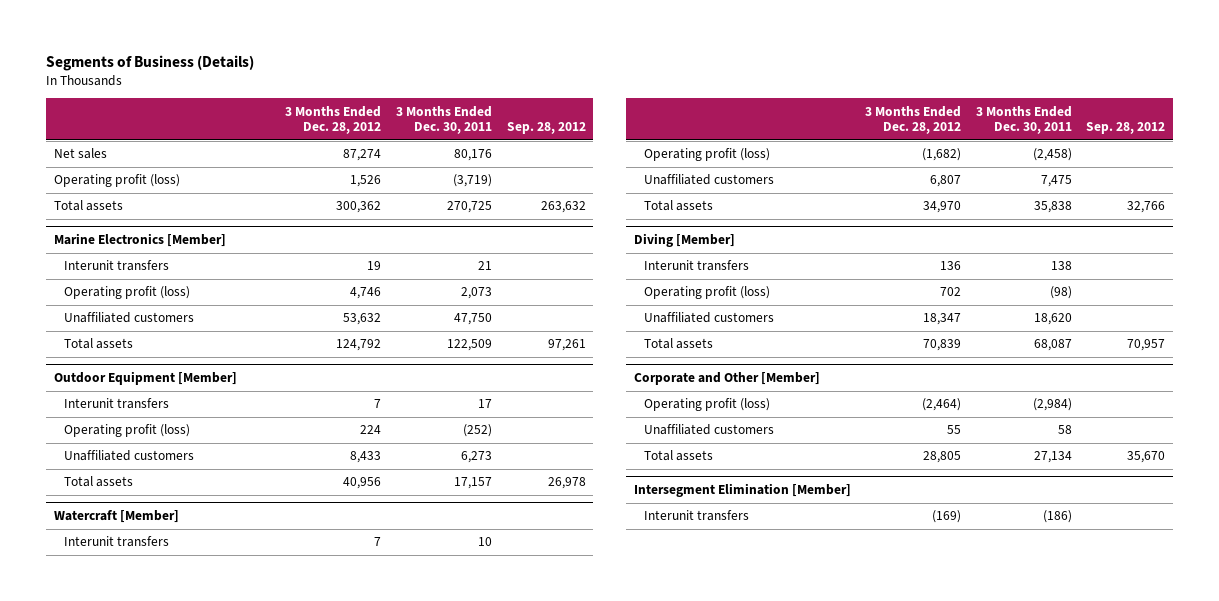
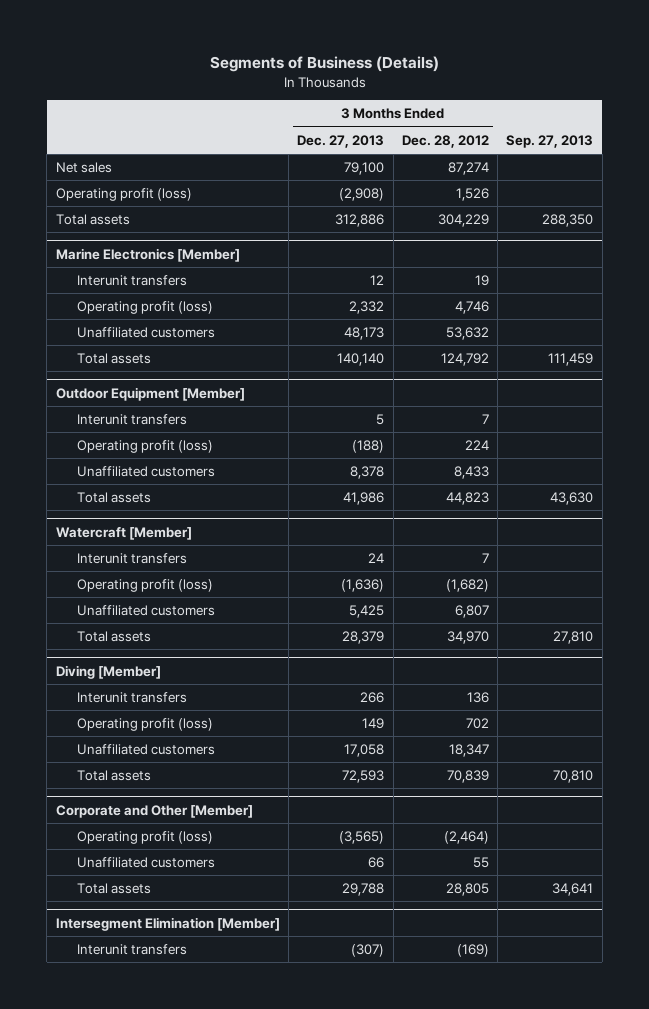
[395,105,492,135] 3 Months Ended Dec. 30, 2011 -> none
[506,122,586,135] Sep. 28, 2012 -> none
none -> [297,134,385,148] Dec. 27, 2013
none -> [506,134,594,148] Sep. 27, 2013
[336,201,382,214] 300,362 -> [437,214,489,228] 304,229
[343,477,382,490] 40,956 -> [445,492,489,506] 44,823

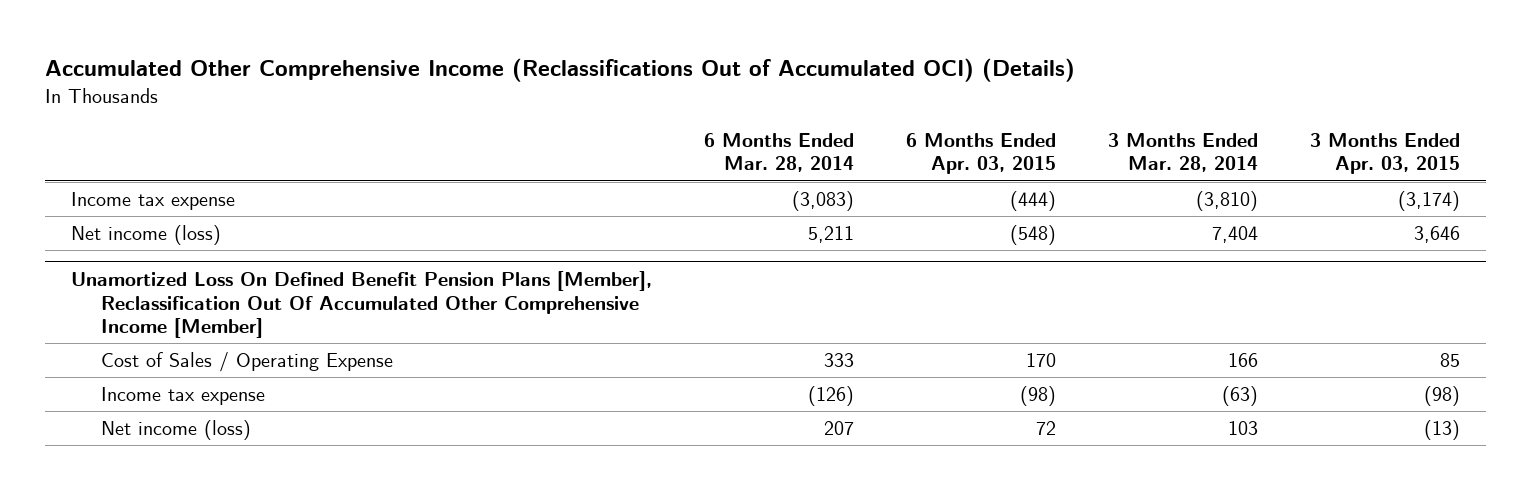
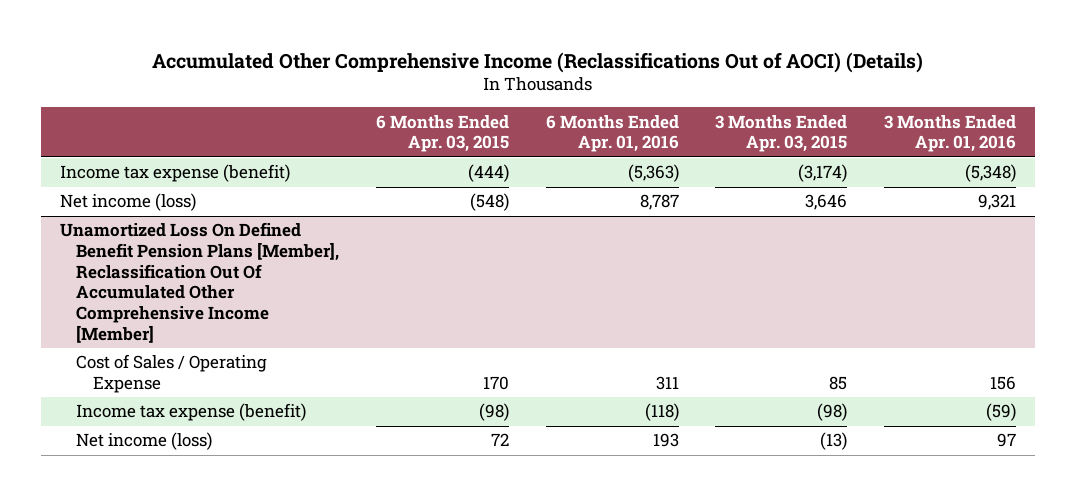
[45,58,1076,83] Accumulated Other Comprehensive Income (Reclassifications Out of Accumulated OCI) (Details) -> [151,51,923,73] Accumulated Other Comprehensive Income (Reclassifications Out of AOCI) (Details)
[704,132,855,173] 6 Months Ended Mar. 28, 2014 -> none
[1108,132,1259,173] 3 Months Ended Mar. 28, 2014 -> none
none -> [545,114,679,153] 6 Months Ended Apr. 01, 2016
none -> [884,114,1017,153] 3 Months Ended Apr. 01, 2016
[71,191,236,210] Income tax expense -> [59,164,290,183] Income tax expense (benefit)
[100,386,265,405] Income tax expense -> [76,403,307,422] Income tax expense (benefit)

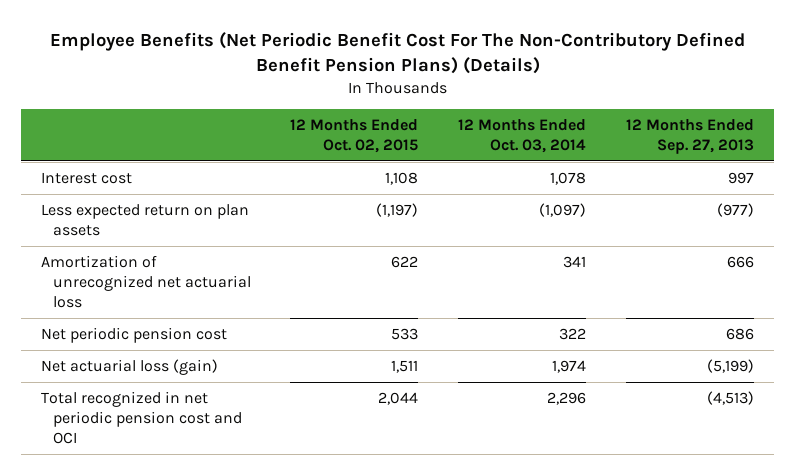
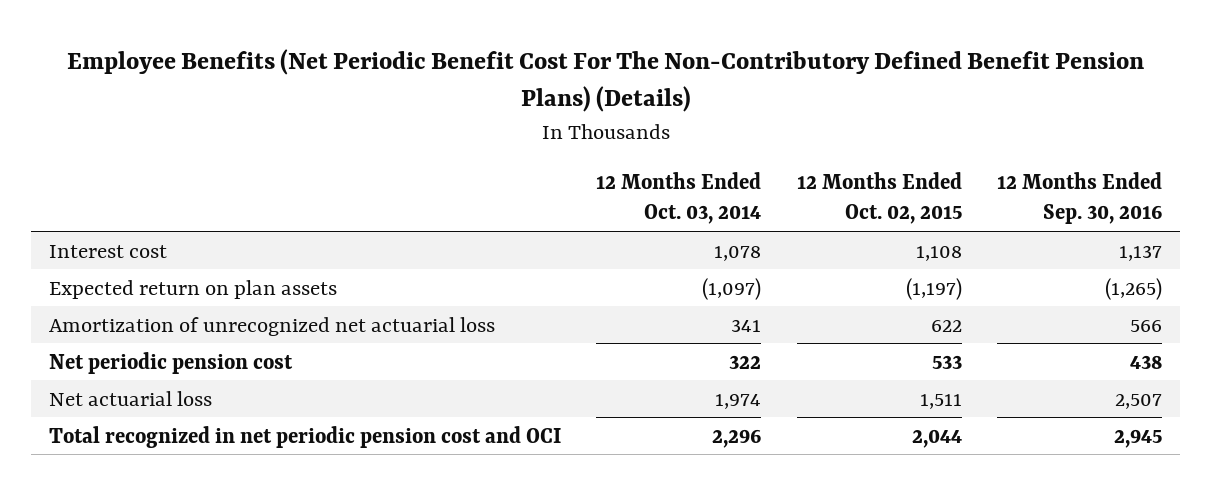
[625,118,754,154] 12 Months Ended Sep. 27, 2013 -> none
none -> [997,171,1163,225] 12 Months Ended Sep. 30, 2016
[41,204,250,237] Less expected return on plan assets -> [48,279,337,299] Expected return on plan assets
[41,359,219,376] Net actuarial loss (gain) -> [48,390,212,406] Net actuarial loss

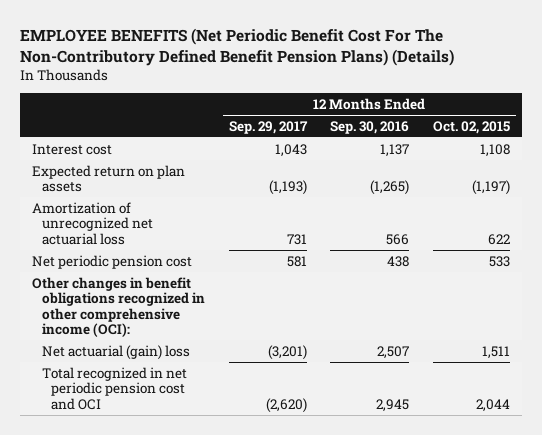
[66,48,1144,113] Employee Benefits (Net Periodic Benefit Cost For The Non-Contributory Defined Benefit Pension Plans) (Details) -> [20,28,455,66] EMPLOYEE BENEFITS (Net Periodic Benefit Cost For The Non-Contributory Defined Benefit Pension Plans) (Details)
[596,171,762,225] 12 Months Ended Oct. 03, 2014 -> none
none -> [228,120,308,134] Sep. 29, 2017
none -> [32,276,205,338] Other changes in benefit obligations recognized in other comprehensive income (OCI):
[48,390,212,406] Net actuarial loss -> [41,344,190,360] Net actuarial (gain) loss

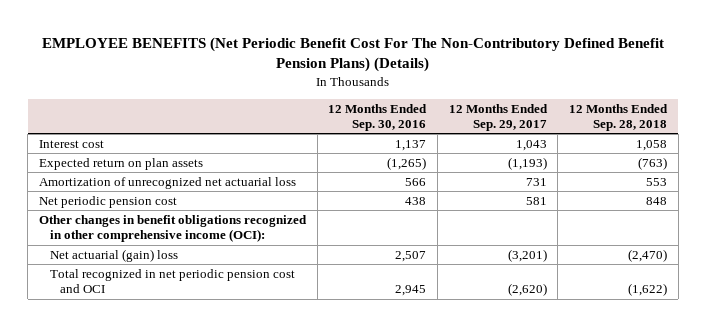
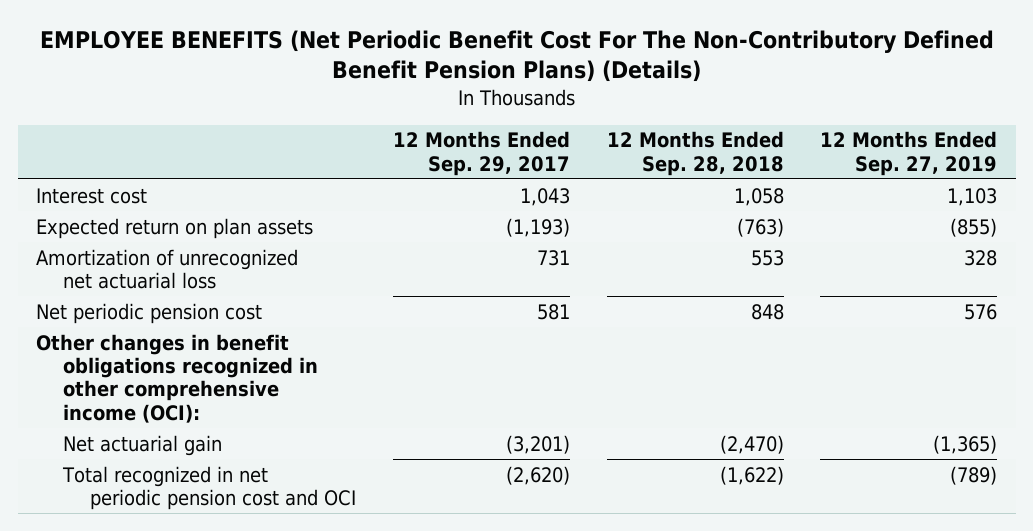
[328,103,428,131] 12 Months Ended Sep. 30, 2016 -> none
none -> [820,131,998,176] 12 Months Ended Sep. 27, 2019
[49,248,178,262] Net actuarial (gain) loss -> [63,434,223,456] Net actuarial gain

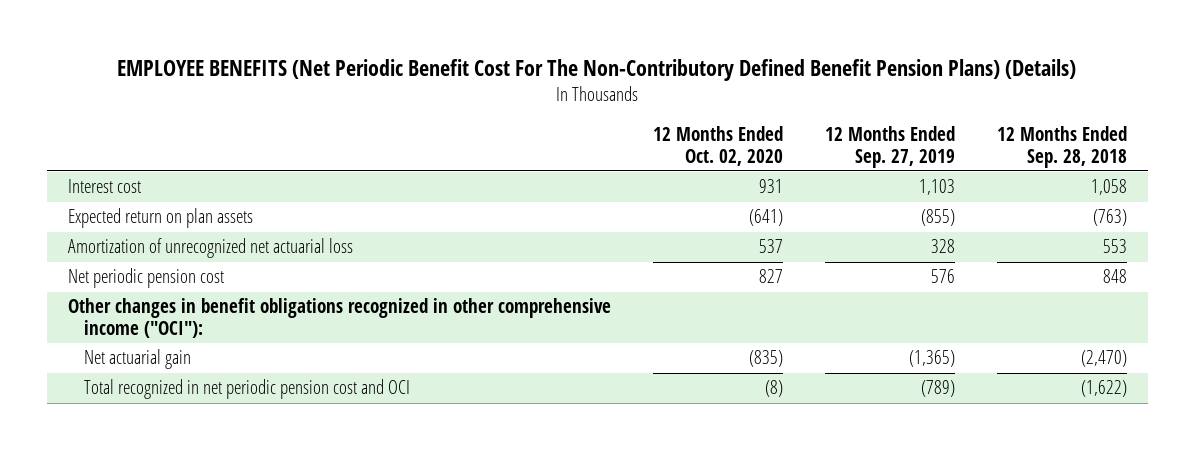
[393,131,571,176] 12 Months Ended Sep. 29, 2017 -> none
none -> [652,126,783,166] 12 Months Ended Oct. 02, 2020
[35,333,319,423] Other changes in benefit obligations recognized in other comprehensive income (OCI): -> [67,298,611,339] Other changes in benefit obligations recognized in other comprehensive income ("OCI"):

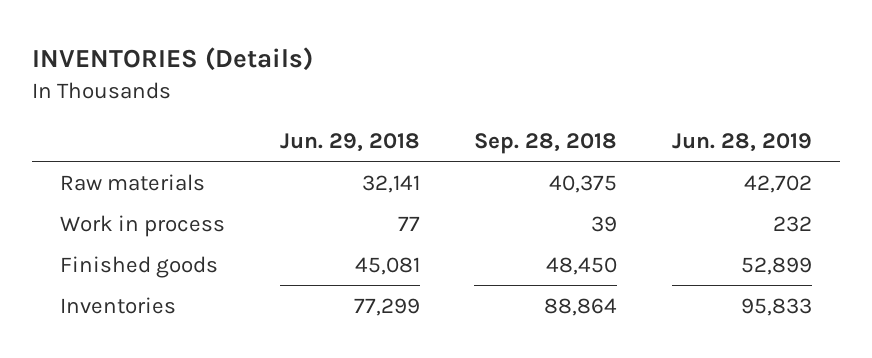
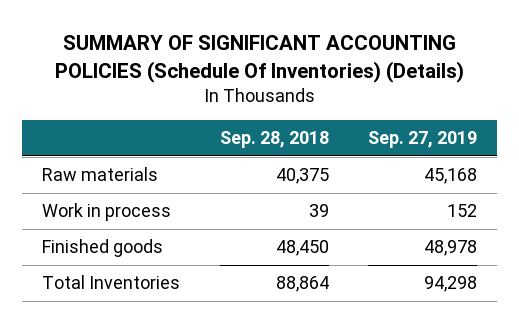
[32,47,314,72] INVENTORIES (Details) -> [54,34,464,83] SUMMARY OF SIGNIFICANT ACCOUNTING POLICIES (Schedule Of Inventories) (Details)
[279,132,420,152] Jun. 29, 2018 -> none
[672,132,813,152] Jun. 28, 2019 -> none
none -> [368,131,478,149] Sep. 27, 2019
[59,296,176,314] Inventories -> [41,275,180,290] Total Inventories

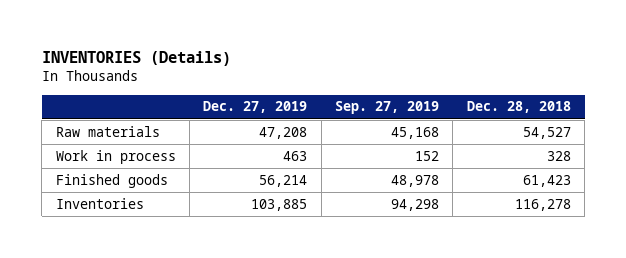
[54,34,464,83] SUMMARY OF SIGNIFICANT ACCOUNTING POLICIES (Schedule Of Inventories) (Details) -> [41,50,231,66] INVENTORIES (Details)
[219,131,329,149] Sep. 28, 2018 -> none
none -> [203,101,308,114] Dec. 27, 2019
none -> [466,101,571,114] Dec. 28, 2018
[41,275,180,290] Total Inventories -> [55,197,144,209] Inventories

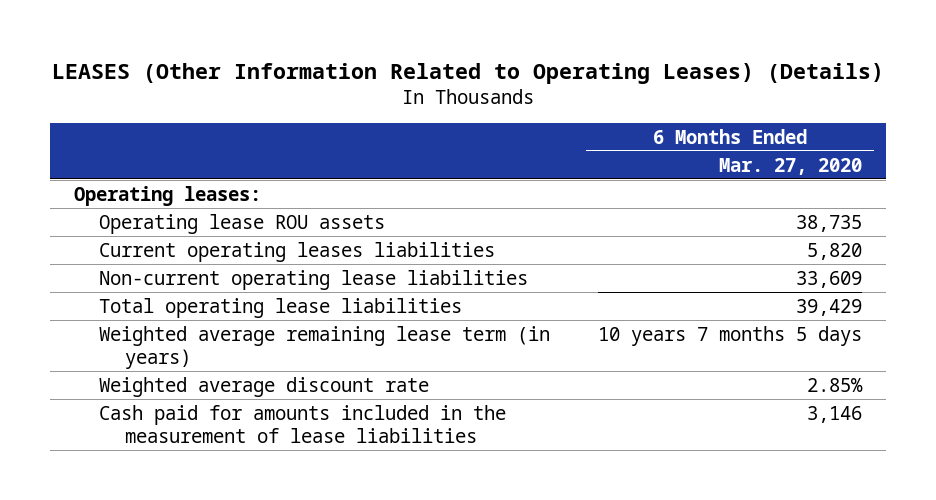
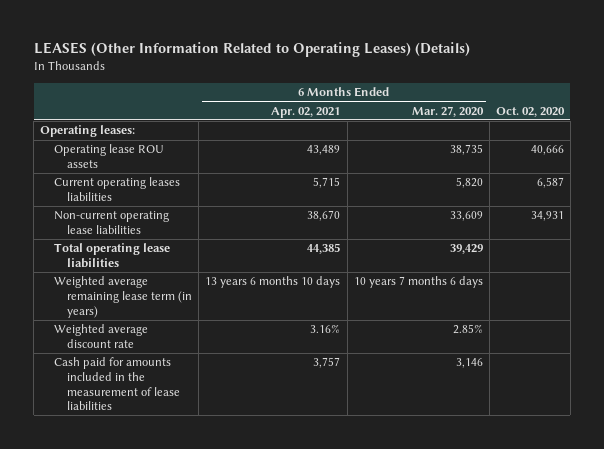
none -> [271,106,341,118] Apr. 02, 2021
none -> [495,106,565,117] Oct. 02, 2020
[598,325,863,346] 10 years 7 months 5 days -> [353,276,483,289] 10 years 7 months 6 days

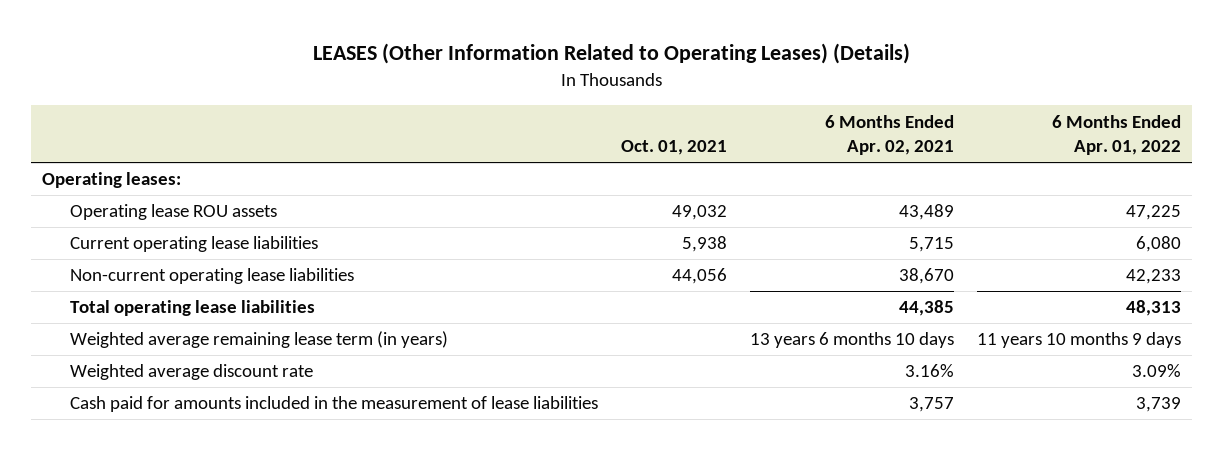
[411,105,484,117] Mar. 27, 2020 -> none
[495,106,565,117] Oct. 02, 2020 -> none
none -> [621,140,728,156] Oct. 01, 2021
none -> [1052,114,1182,156] 6 Months Ended Apr. 01, 2022
[53,177,180,201] Current operating leases liabilities -> [70,236,319,253] Current operating lease liabilities

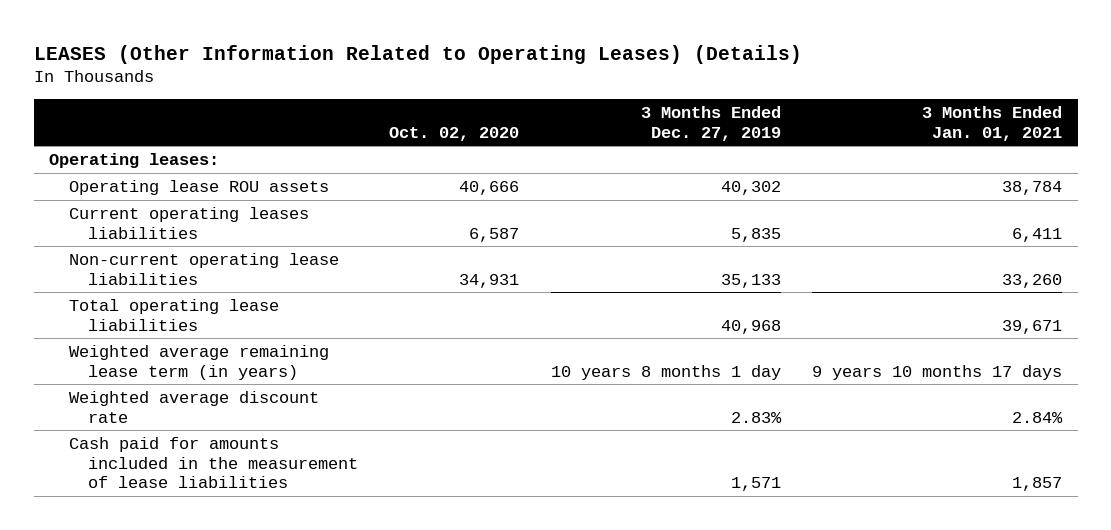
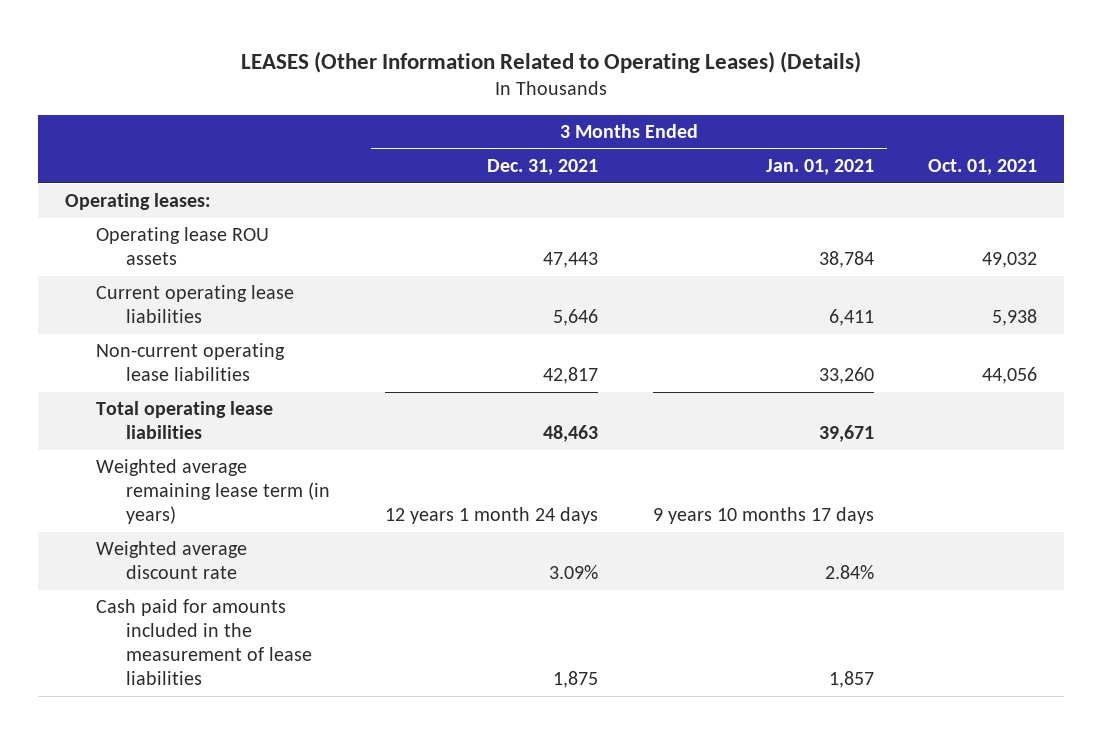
[389,126,520,141] Oct. 02, 2020 -> none
[640,105,781,141] 3 Months Ended Dec. 27, 2019 -> none
none -> [486,159,598,176] Dec. 31, 2021
none -> [928,159,1038,176] Oct. 01, 2021
[68,206,309,239] Current operating leases liabilities -> [95,285,294,324] Current operating lease liabilities

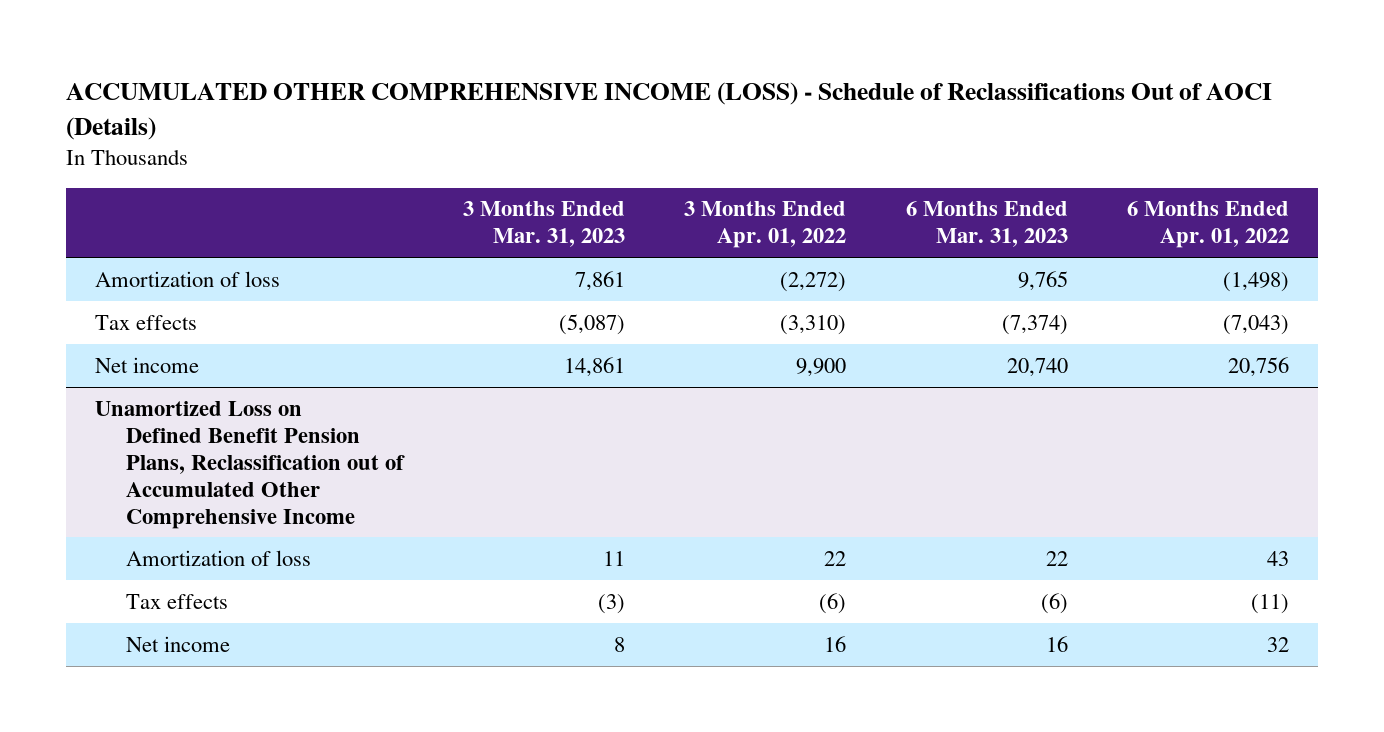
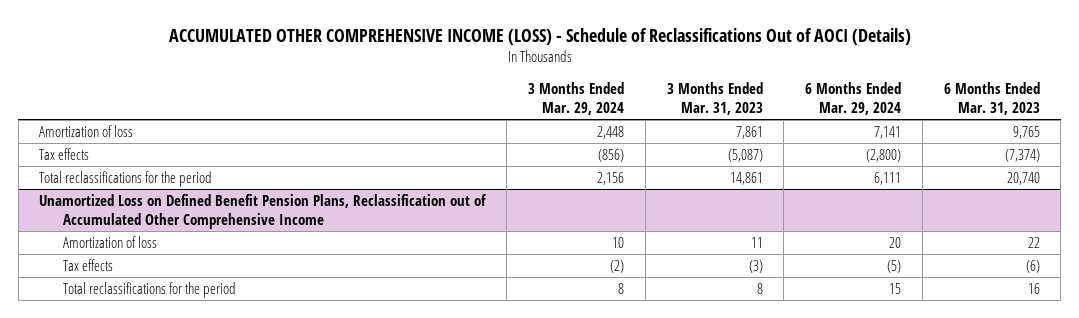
[684,201,847,249] 3 Months Ended Apr. 01, 2022 -> none
[1126,201,1289,249] 6 Months Ended Apr. 01, 2022 -> none
none -> [527,81,624,115] 3 Months Ended Mar. 29, 2024
none -> [805,81,902,115] 6 Months Ended Mar. 29, 2024
[95,356,200,373] Net income -> [39,170,213,187] Total reclassifications for the period
[125,635,230,652] Net income -> [63,281,237,298] Total reclassifications for the period

